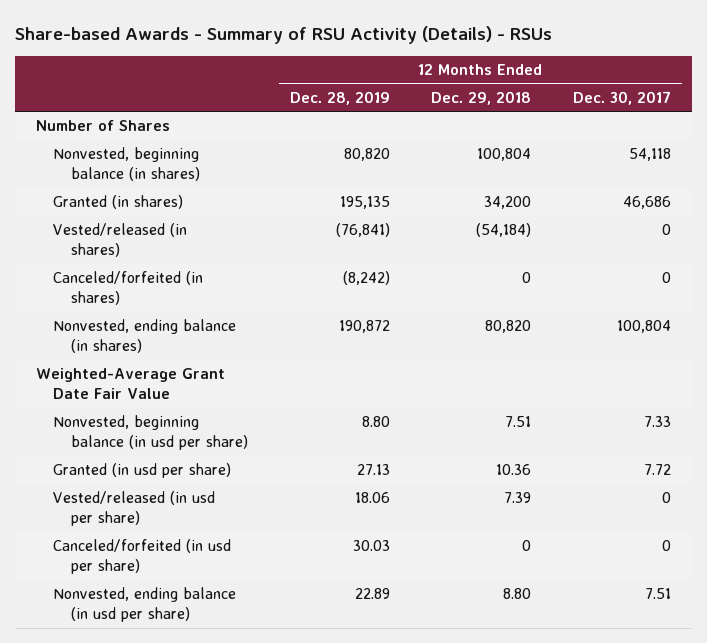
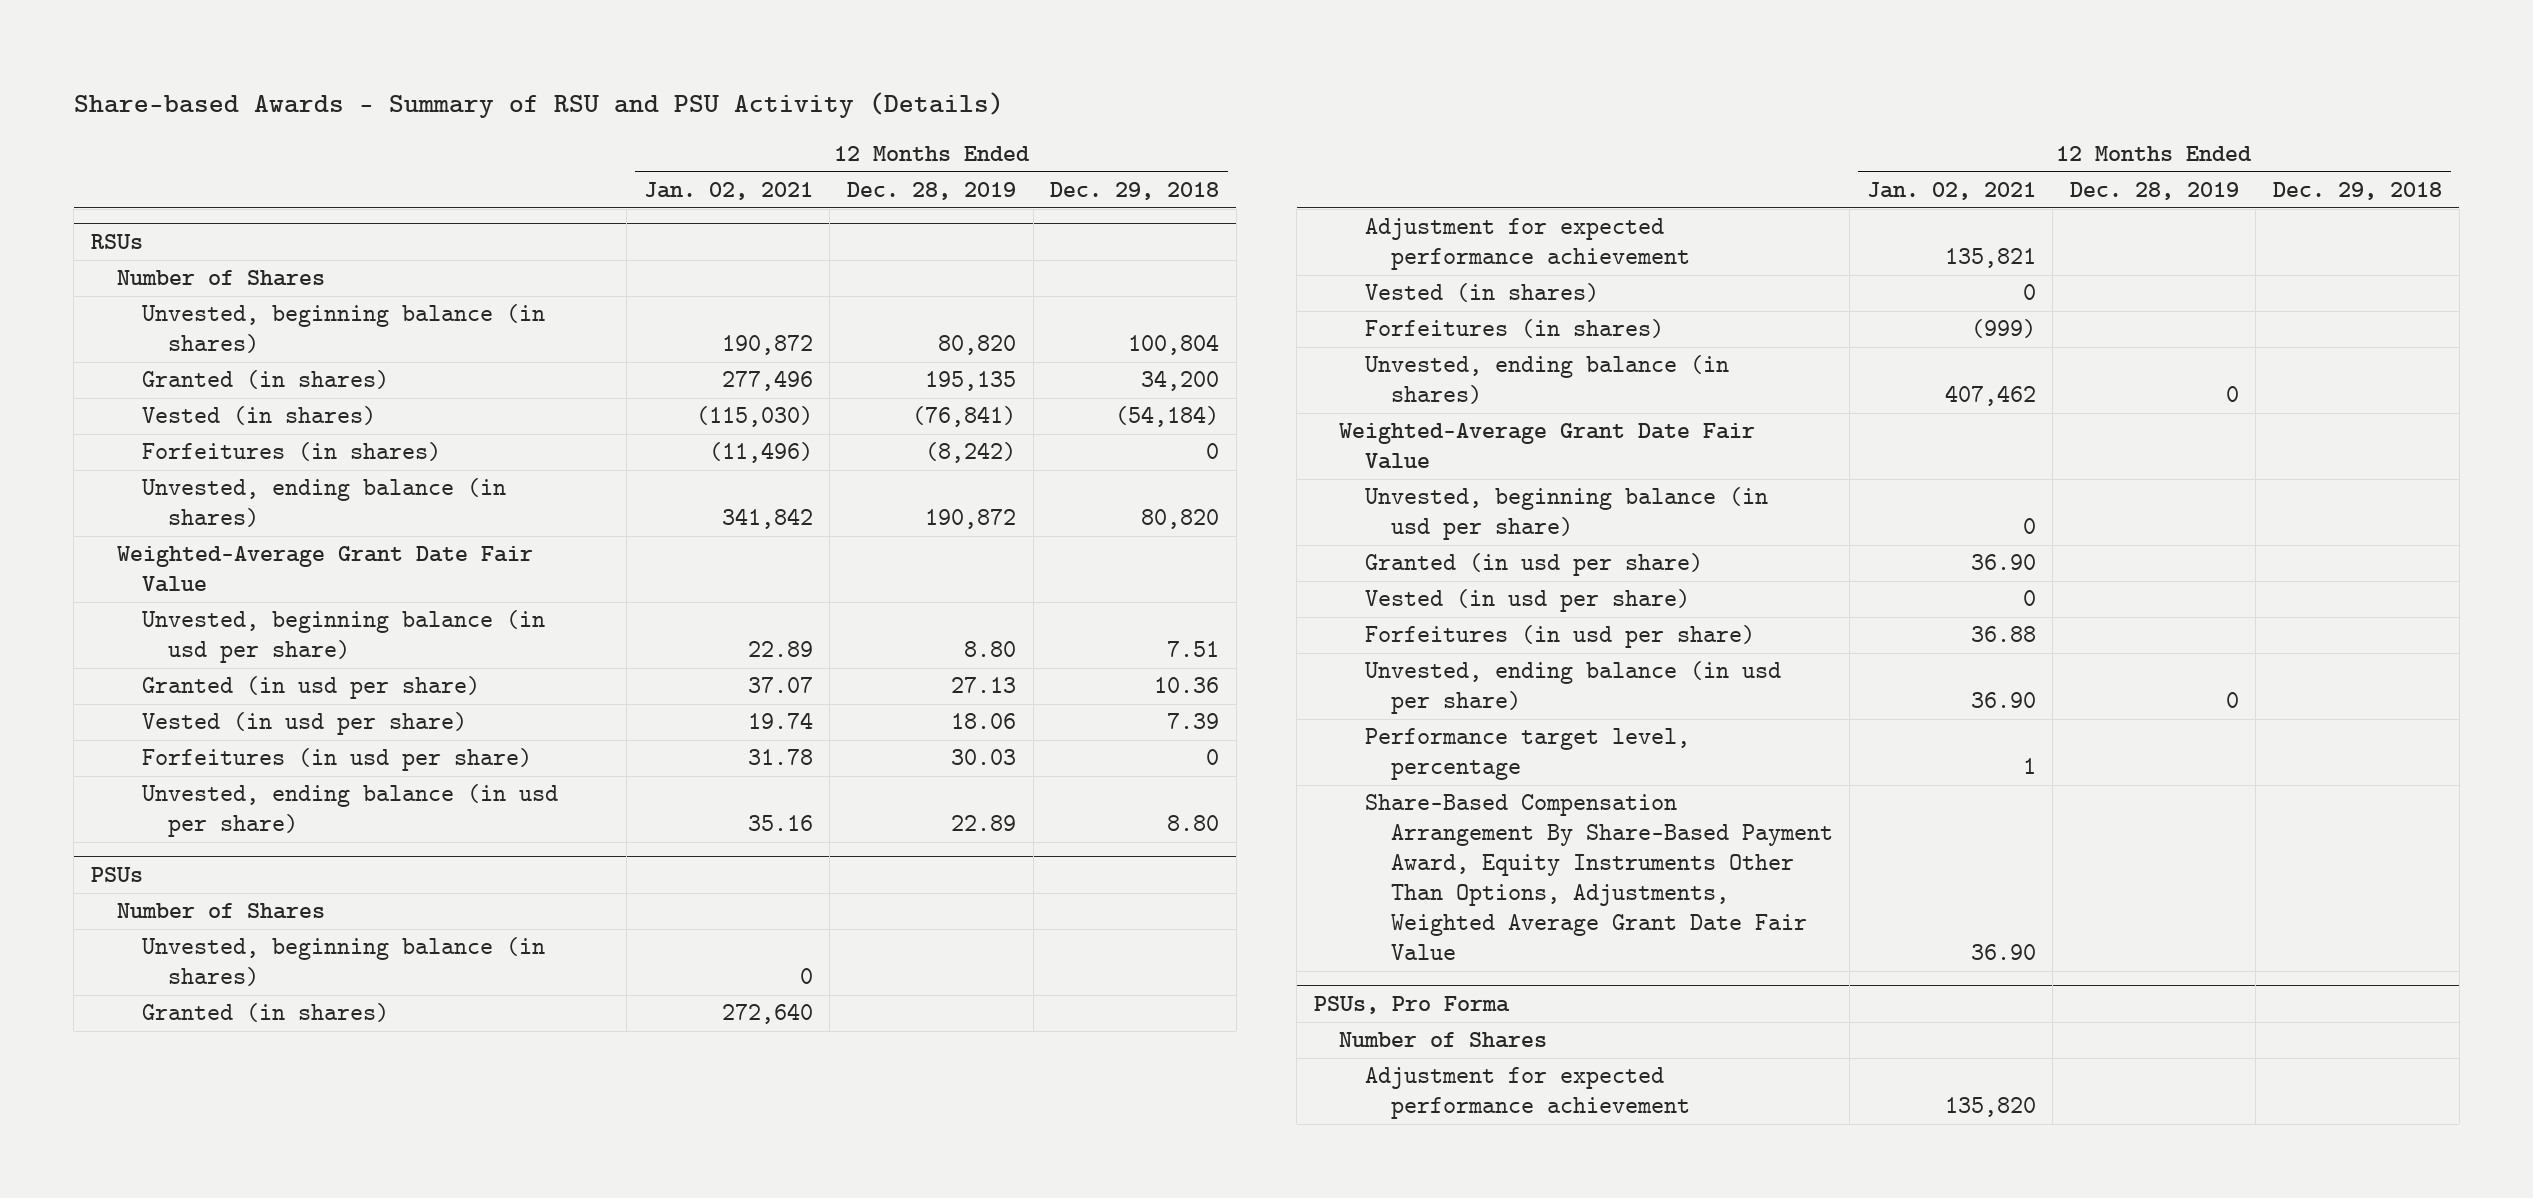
[14,25,552,44] Share-based Awards - Summary of RSU Activity (Details) - RSUs -> [73,91,1004,118] Share-based Awards - Summary of RSU and PSU Activity (Details)
[573,90,672,105] Dec. 30, 2017 -> none
none -> [643,182,813,201] Jan. 02, 2021
none -> [90,234,143,250] RSUs
[53,147,200,182] Nonvested, beginning balance (in shares) -> [142,304,546,354] Unvested, beginning balance (in shares)
[53,223,188,258] Vested/released (in shares) -> [142,406,377,426] Vested (in shares)
[53,271,204,306] Canceled/forfeited (in shares) -> [142,442,442,462] Forfeitures (in shares)
[53,319,237,354] Nonvested, ending balance (in shares) -> [142,478,507,528] Unvested, ending balance (in shares)
[53,415,248,451] Nonvested, beginning balance (in usd per share) -> [142,610,546,664] Unvested, beginning balance (in usd per share)
[53,491,216,527] Vested/released (in usd per share) -> [142,712,468,736] Vested (in usd per share)
[53,539,232,575] Canceled/forfeited (in usd per share) -> [142,748,533,772] Forfeitures (in usd per share)
[53,587,237,623] Nonvested, ending balance (in usd per share) -> [142,784,559,838] Unvested, ending balance (in usd per share)
none -> [90,867,143,883] PSUs
none -> [116,903,325,920] Number of Shares
none -> [142,937,546,987] Unvested, beginning balance (in shares)
none -> [142,1003,390,1023] Granted (in shares)
none -> [1365,218,1690,271] Adjustment for expected performance achievement
none -> [1365,283,1600,303] Vested (in shares)
none -> [1365,319,1665,339] Forfeitures (in shares)
none -> [1365,355,1730,405] Unvested, ending balance (in shares)
none -> [1339,423,1756,470] Weighted-Average Grant Date Fair Value
none -> [1365,487,1769,541] Unvested, beginning balance (in usd per share)
none -> [1365,553,1704,577] Granted (in usd per share)
none -> [1365,589,1691,613] Vested (in usd per share)
none -> [1365,625,1756,649] Forfeitures (in usd per share)
none -> [1365,661,1782,715] Unvested, ending balance (in usd per share)
none -> [1365,728,1691,781] Performance target level, percentage
none -> [1365,794,1833,961] Share-Based Compensation Arrangement By Share-Based Payment Award, Equity Instruments Other Than Options, Adjustments, Weighted Average Grant Date Fair Value
none -> [1313,996,1510,1015] PSUs, Pro Forma
none -> [1339,1032,1548,1049] Number of Shares
none -> [1365,1067,1690,1120] Adjustment for expected performance achievement

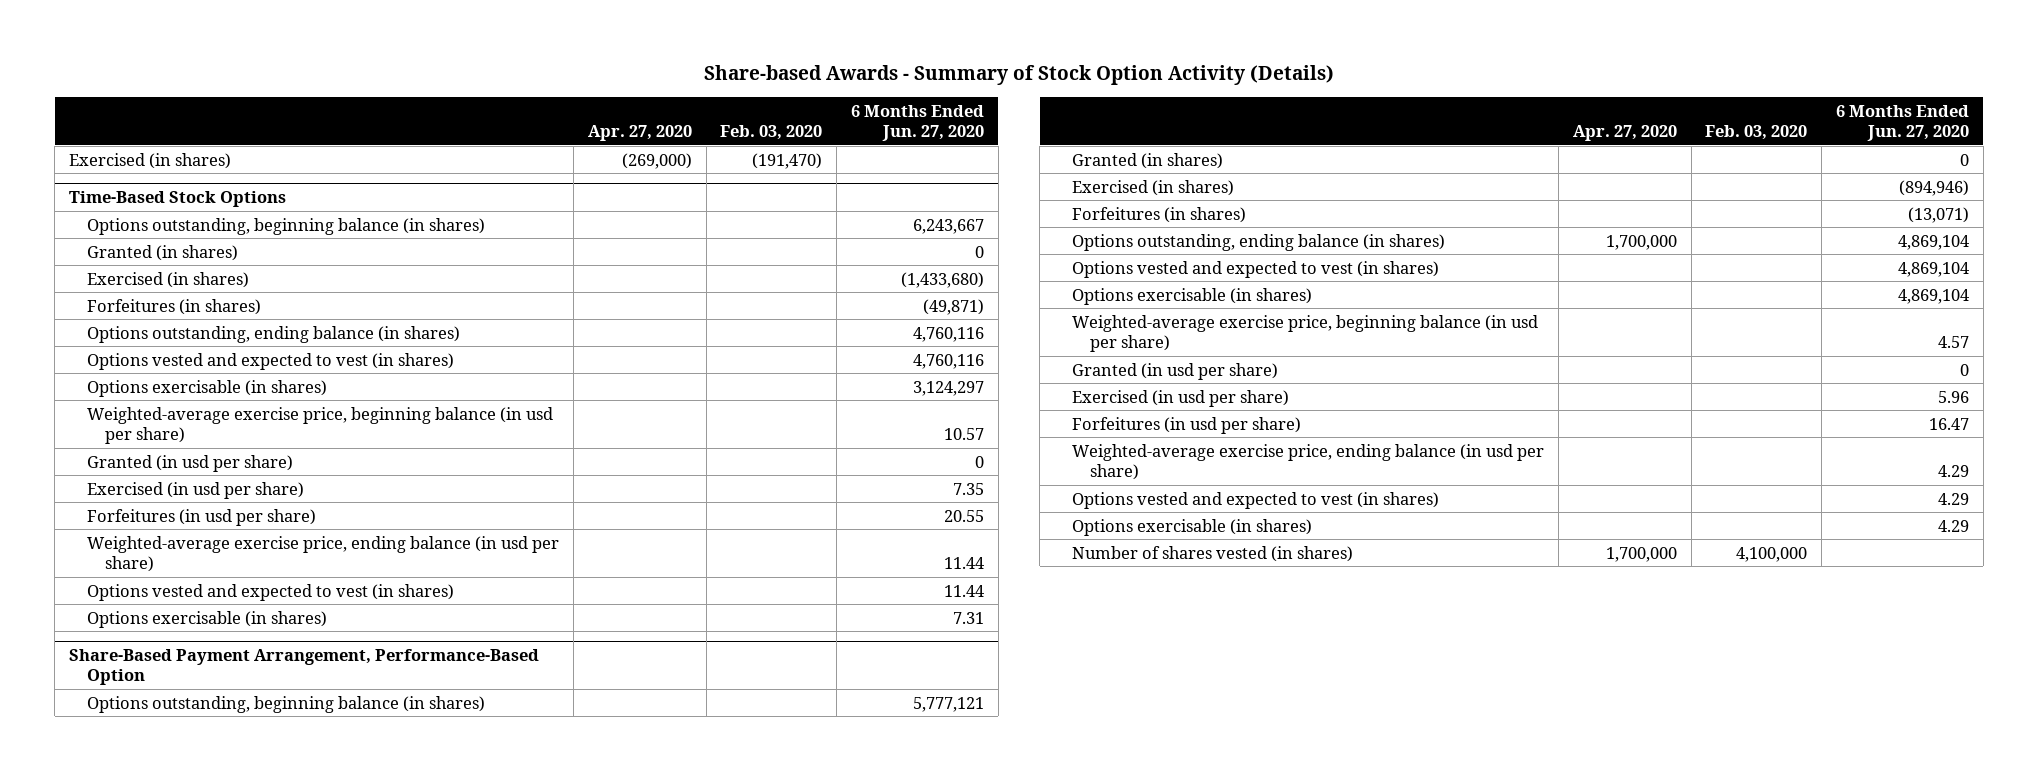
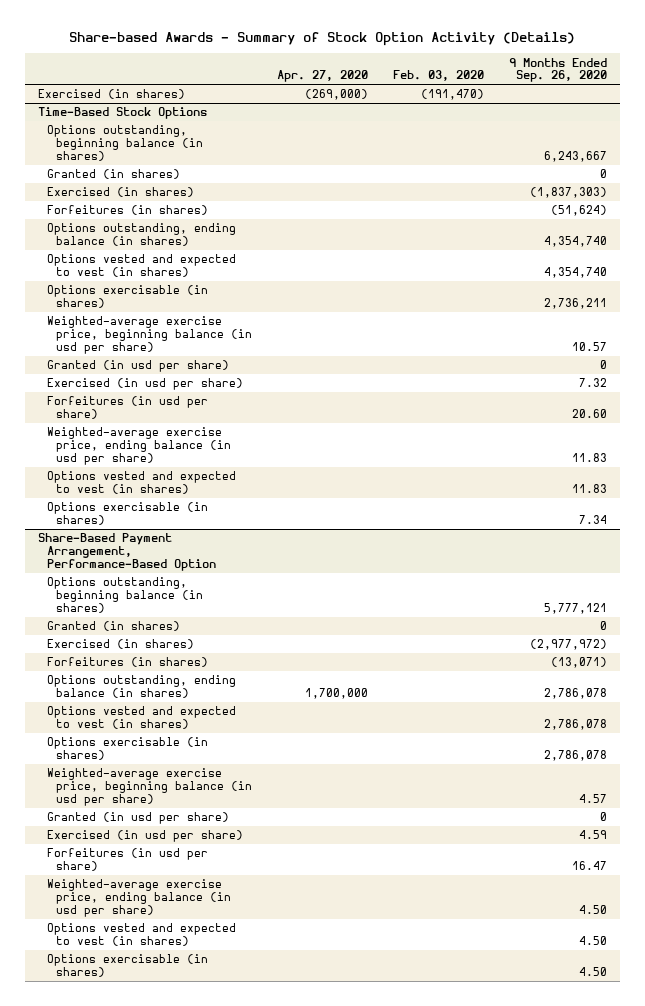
[851,104,985,142] 6 Months Ended Jun. 27, 2020 -> none
none -> [509,57,608,83] 9 Months Ended Sep. 26, 2020
[1072,545,1354,562] Number of shares vested (in shares) -> none

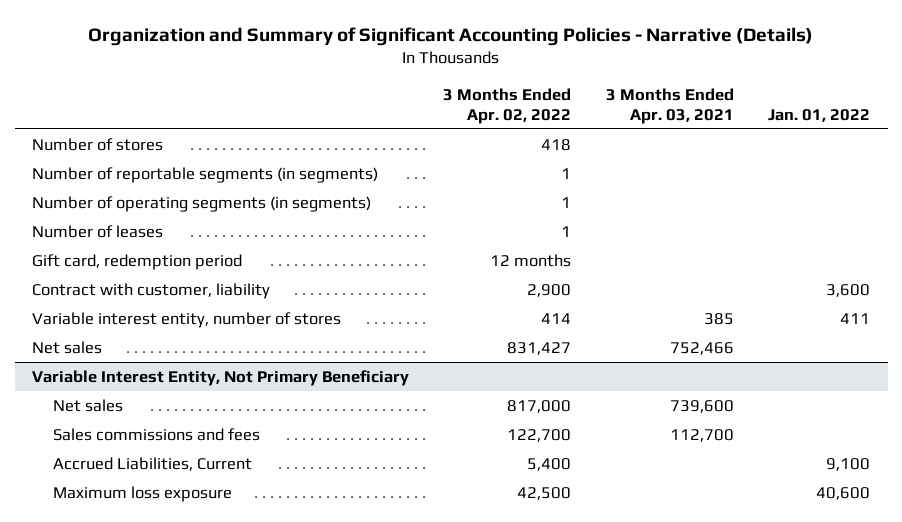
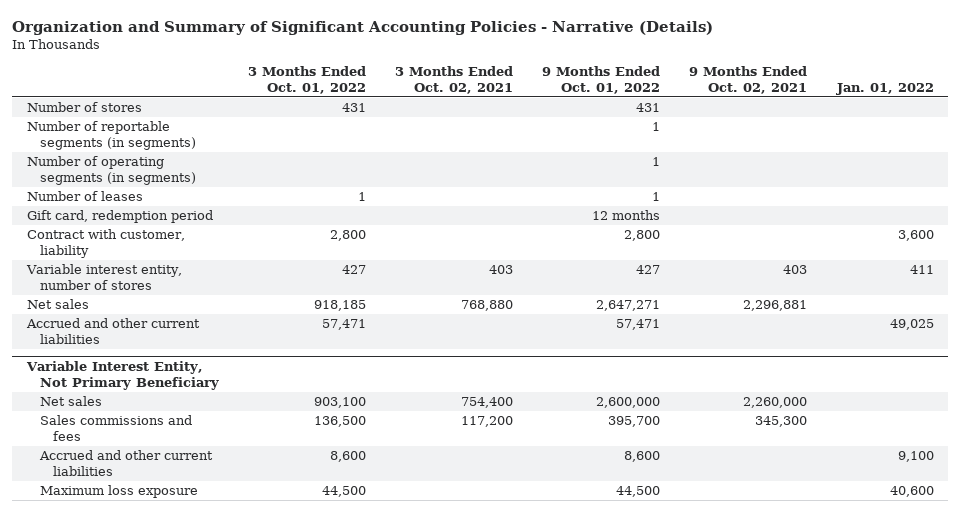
[443,87,572,124] 3 Months Ended Apr. 02, 2022 -> none
[605,87,734,124] 3 Months Ended Apr. 03, 2021 -> none
none -> [247,65,366,94] 3 Months Ended Oct. 01, 2022
none -> [395,65,514,94] 3 Months Ended Oct. 02, 2021
none -> [542,65,661,94] 9 Months Ended Oct. 01, 2022
none -> [689,65,808,94] 9 Months Ended Oct. 02, 2021
none -> [25,318,200,345] Accrued and other current liabilities
[52,456,252,471] Accrued Liabilities, Current -> [38,450,213,477] Accrued and other current liabilities

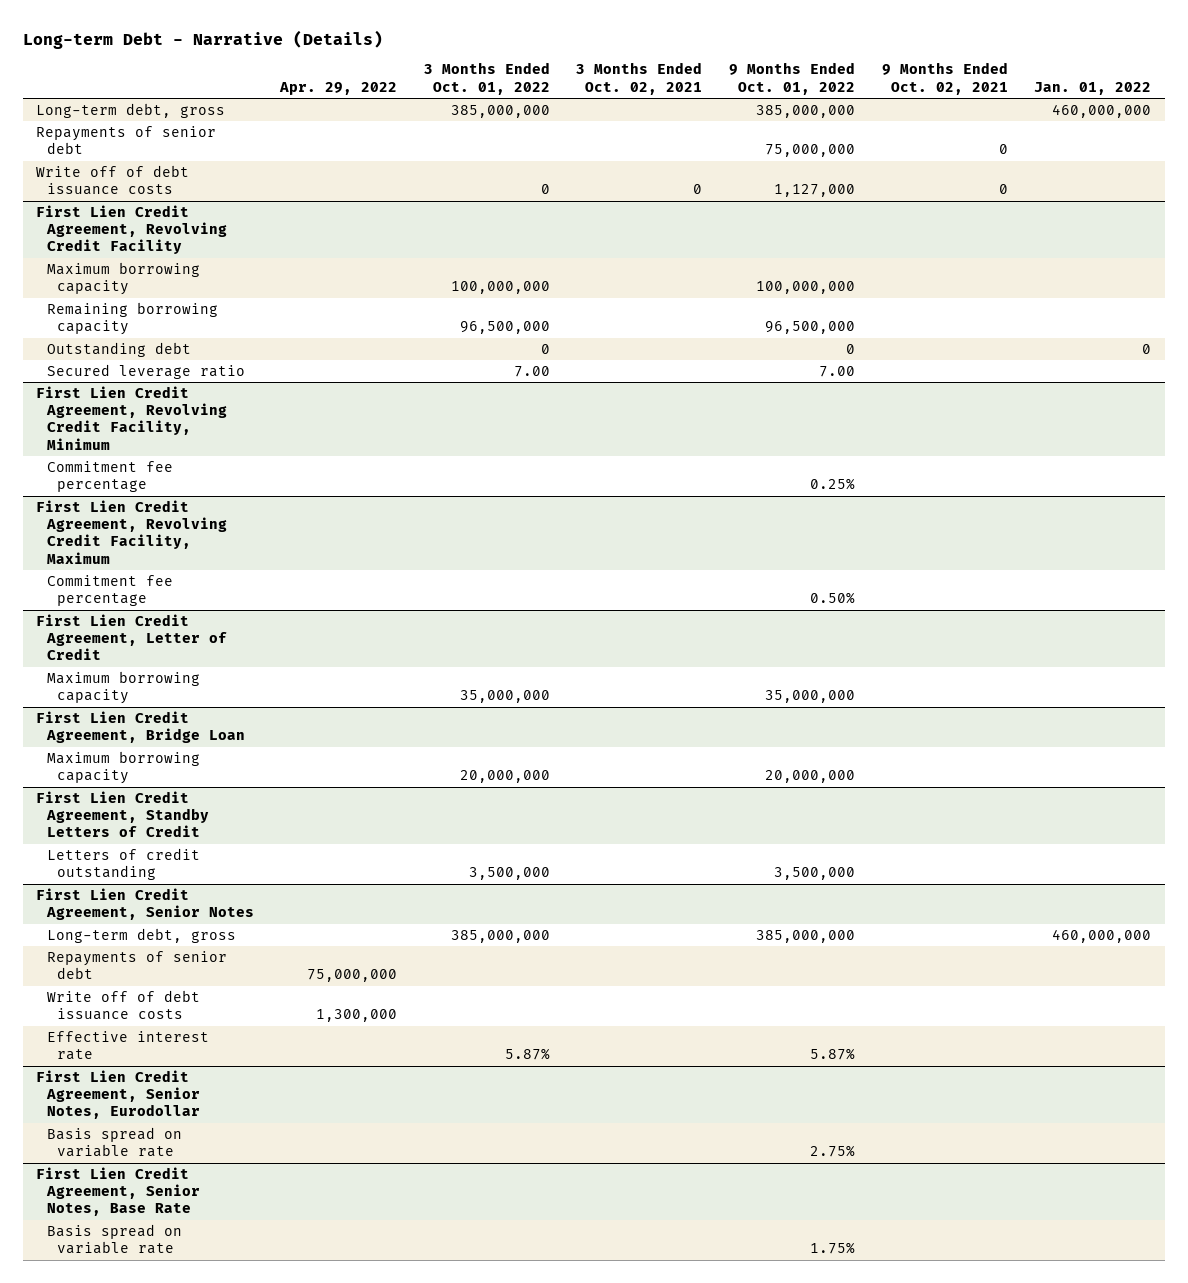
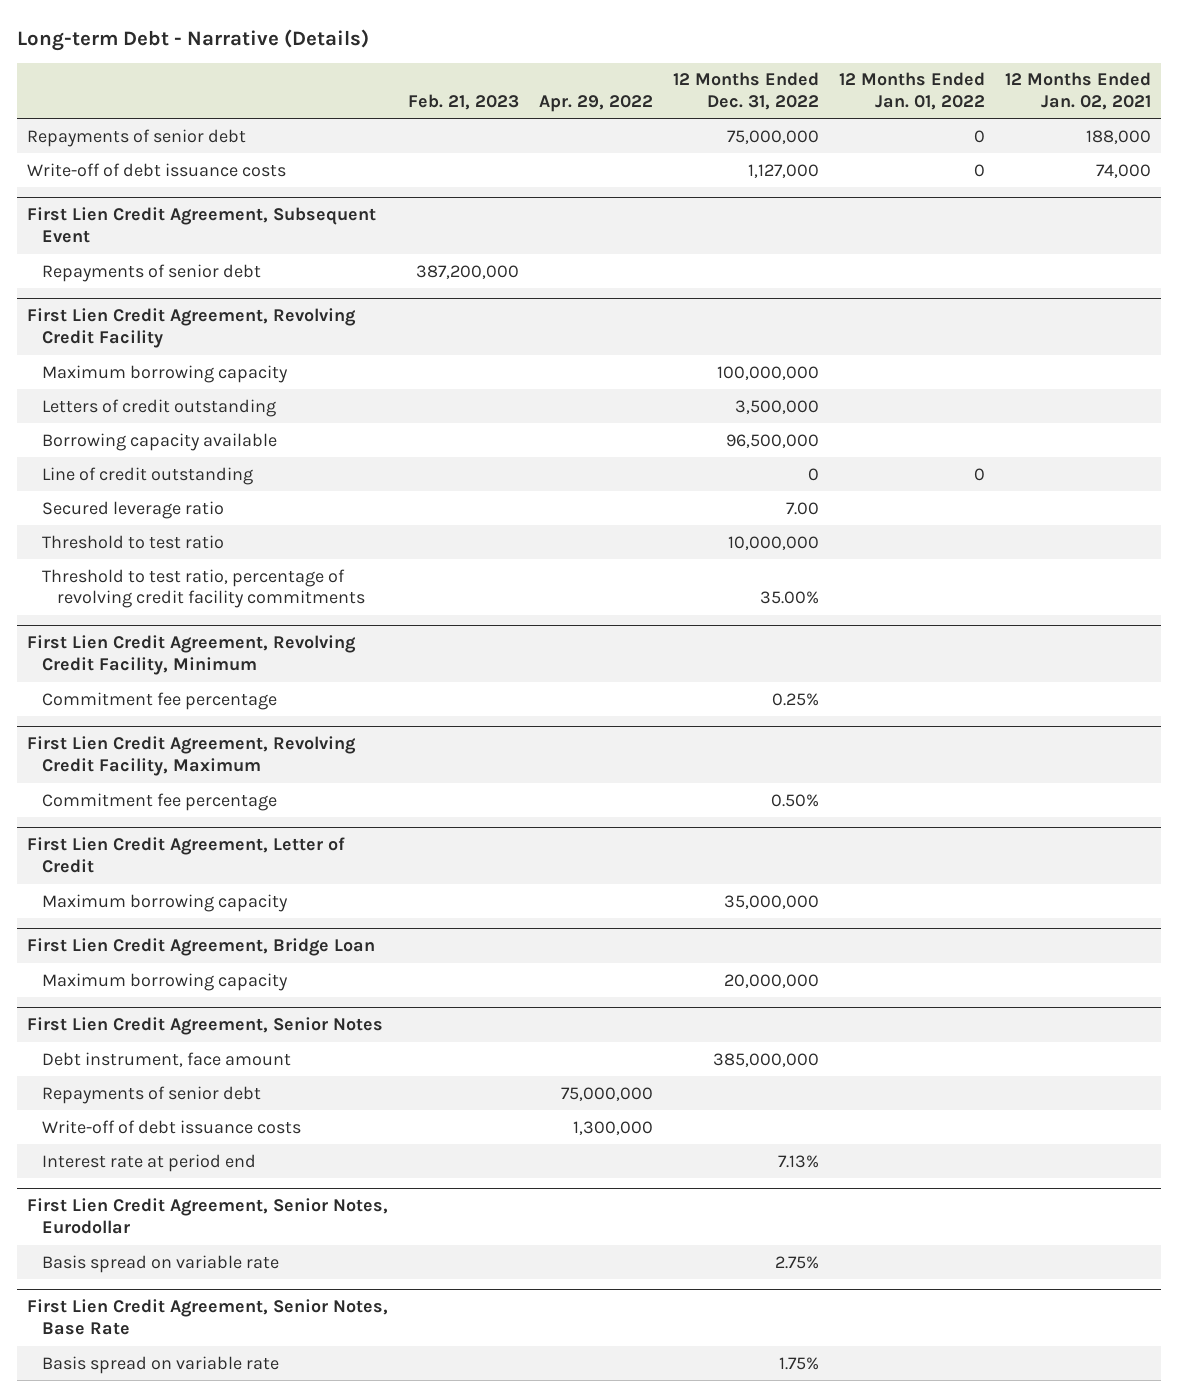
[423,62,550,95] 3 Months Ended Oct. 01, 2022 -> none
[576,62,703,95] 3 Months Ended Oct. 02, 2021 -> none
[729,62,856,95] 9 Months Ended Oct. 01, 2022 -> none
[881,62,1008,95] 9 Months Ended Oct. 02, 2021 -> none
[1034,81,1152,95] Jan. 01, 2022 -> none
none -> [407,93,519,110] Feb. 21, 2023
none -> [672,72,819,110] 12 Months Ended Dec. 31, 2022
none -> [838,72,985,110] 12 Months Ended Jan. 01, 2022
none -> [1004,72,1151,110] 12 Months Ended Jan. 02, 2021
[36,103,226,119] Long-term debt, gross -> none
[36,165,190,196] Write off of debt issuance costs -> [26,162,286,177] Write-off of debt issuance costs
none -> [26,207,376,244] First Lien Credit Agreement, Subsequent Event
none -> [41,263,261,282] Repayments of senior debt
[46,342,191,358] Outstanding debt -> none
none -> [41,398,276,417] Letters of credit outstanding
[46,302,218,336] Remaining borrowing capacity -> [41,432,277,451] Borrowing capacity available
none -> [41,466,253,485] Line of credit outstanding
none -> [41,534,224,549] Threshold to test ratio
none -> [41,568,366,609] Threshold to test ratio, percentage of revolving credit facility commitments
[36,791,209,838] First Lien Credit Agreement, Standby Letters of Credit -> none
[46,848,200,881] Letters of credit outstanding -> none
[46,928,236,944] Long-term debt, gross -> none
none -> [41,1051,291,1067] Debt instrument, face amount
[46,990,200,1021] Write off of debt issuance costs -> [41,1119,301,1134] Write-off of debt issuance costs
[46,1031,209,1061] Effective interest rate -> [41,1153,256,1172] Interest rate at period end

